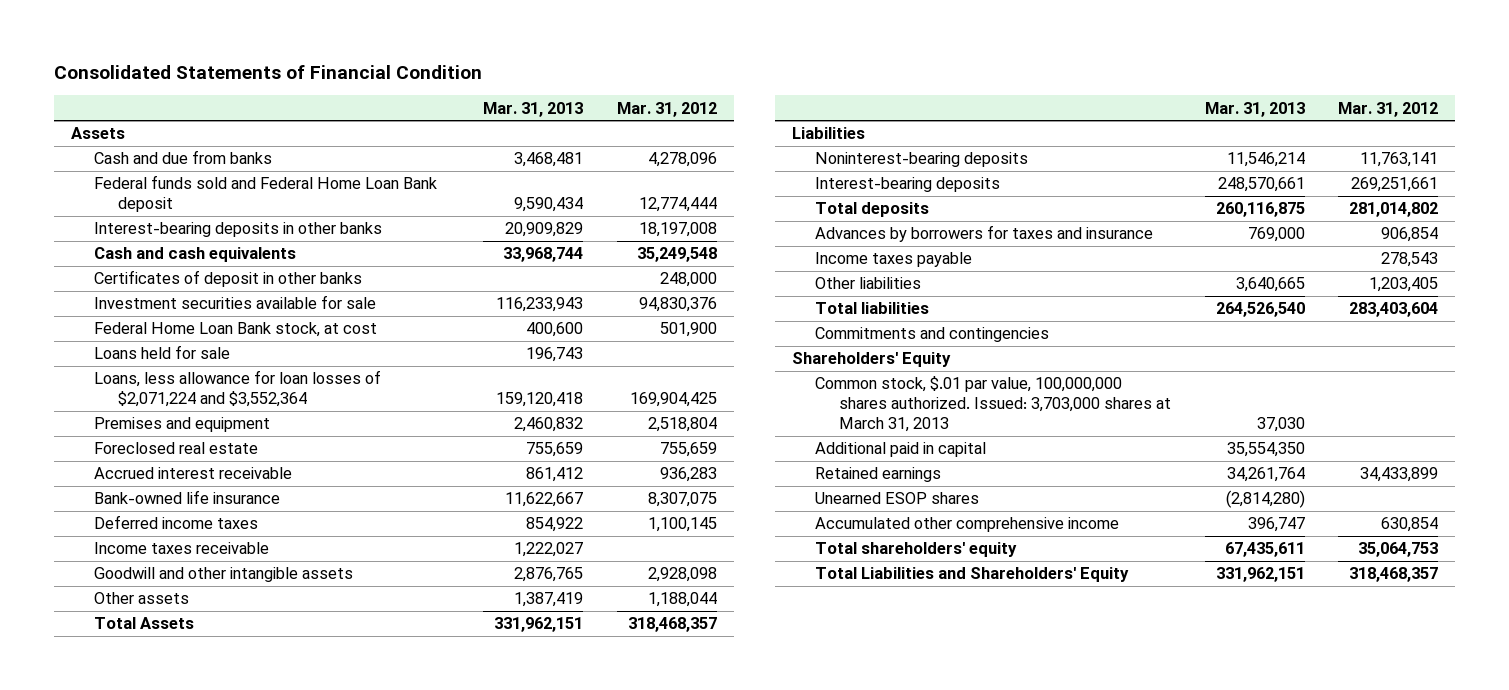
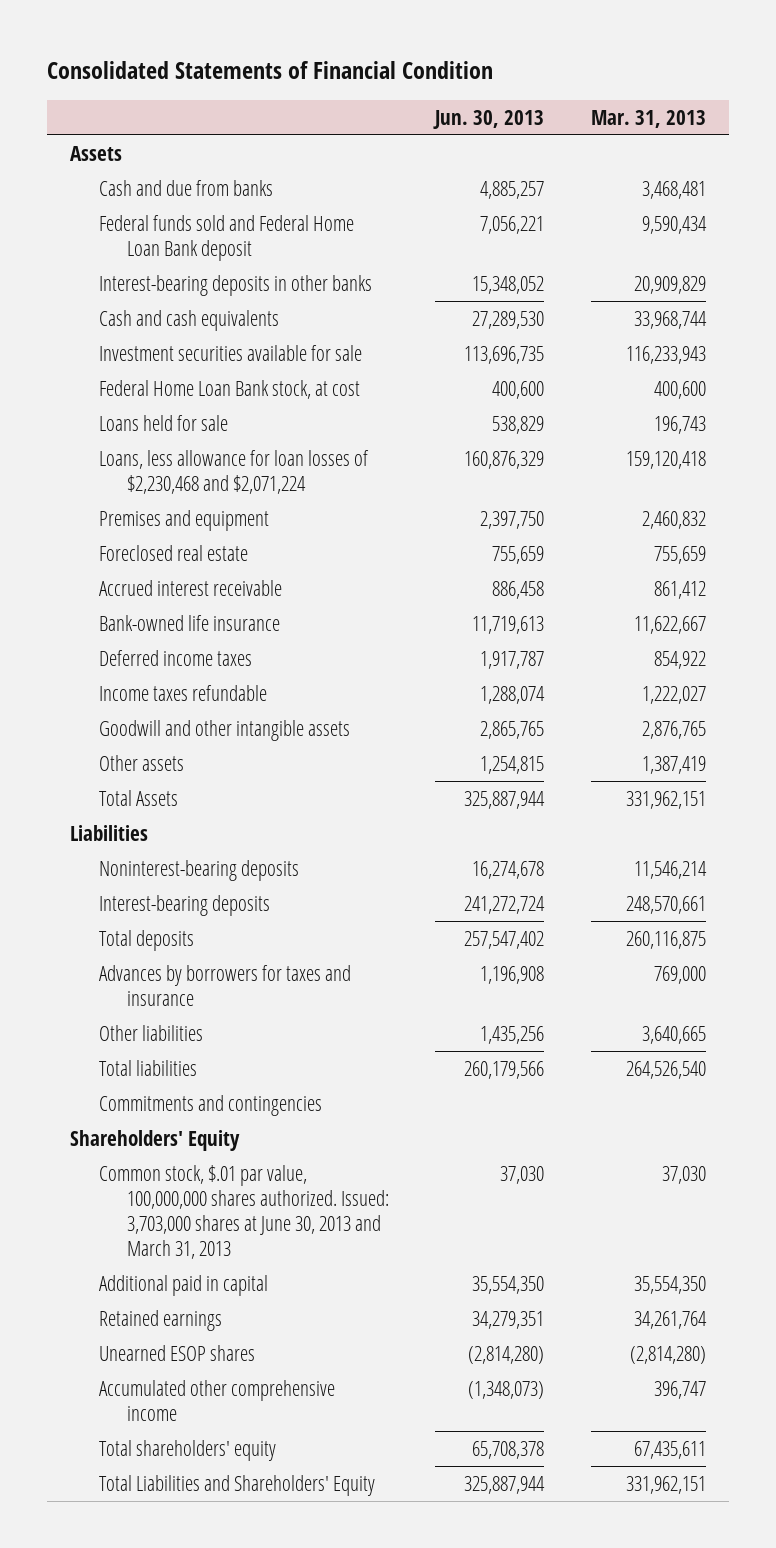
[617,101,718,117] Mar. 31, 2012 -> none
none -> [433,109,545,129] Jun. 30, 2013
[94,270,363,288] Certificates of deposit in other banks -> none
[94,370,382,408] Loans, less allowance for loan losses of $2,071,224 and $3,552,364 -> [98,449,369,494] Loans, less allowance for loan losses of $2,230,468 and $2,071,224
[94,542,270,555] Income taxes receivable -> [98,684,267,701] Income taxes refundable
[815,252,973,268] Income taxes payable -> none
[815,376,1171,433] Common stock, $.01 par value, 100,000,000 shares authorized. Issued: 3,703,000 shares at March 31, 2013 -> [98,1164,389,1259] Common stock, $.01 par value, 100,000,000 shares authorized. Issued: 3,703,000 shares at June 30, 2013 and March 31, 2013

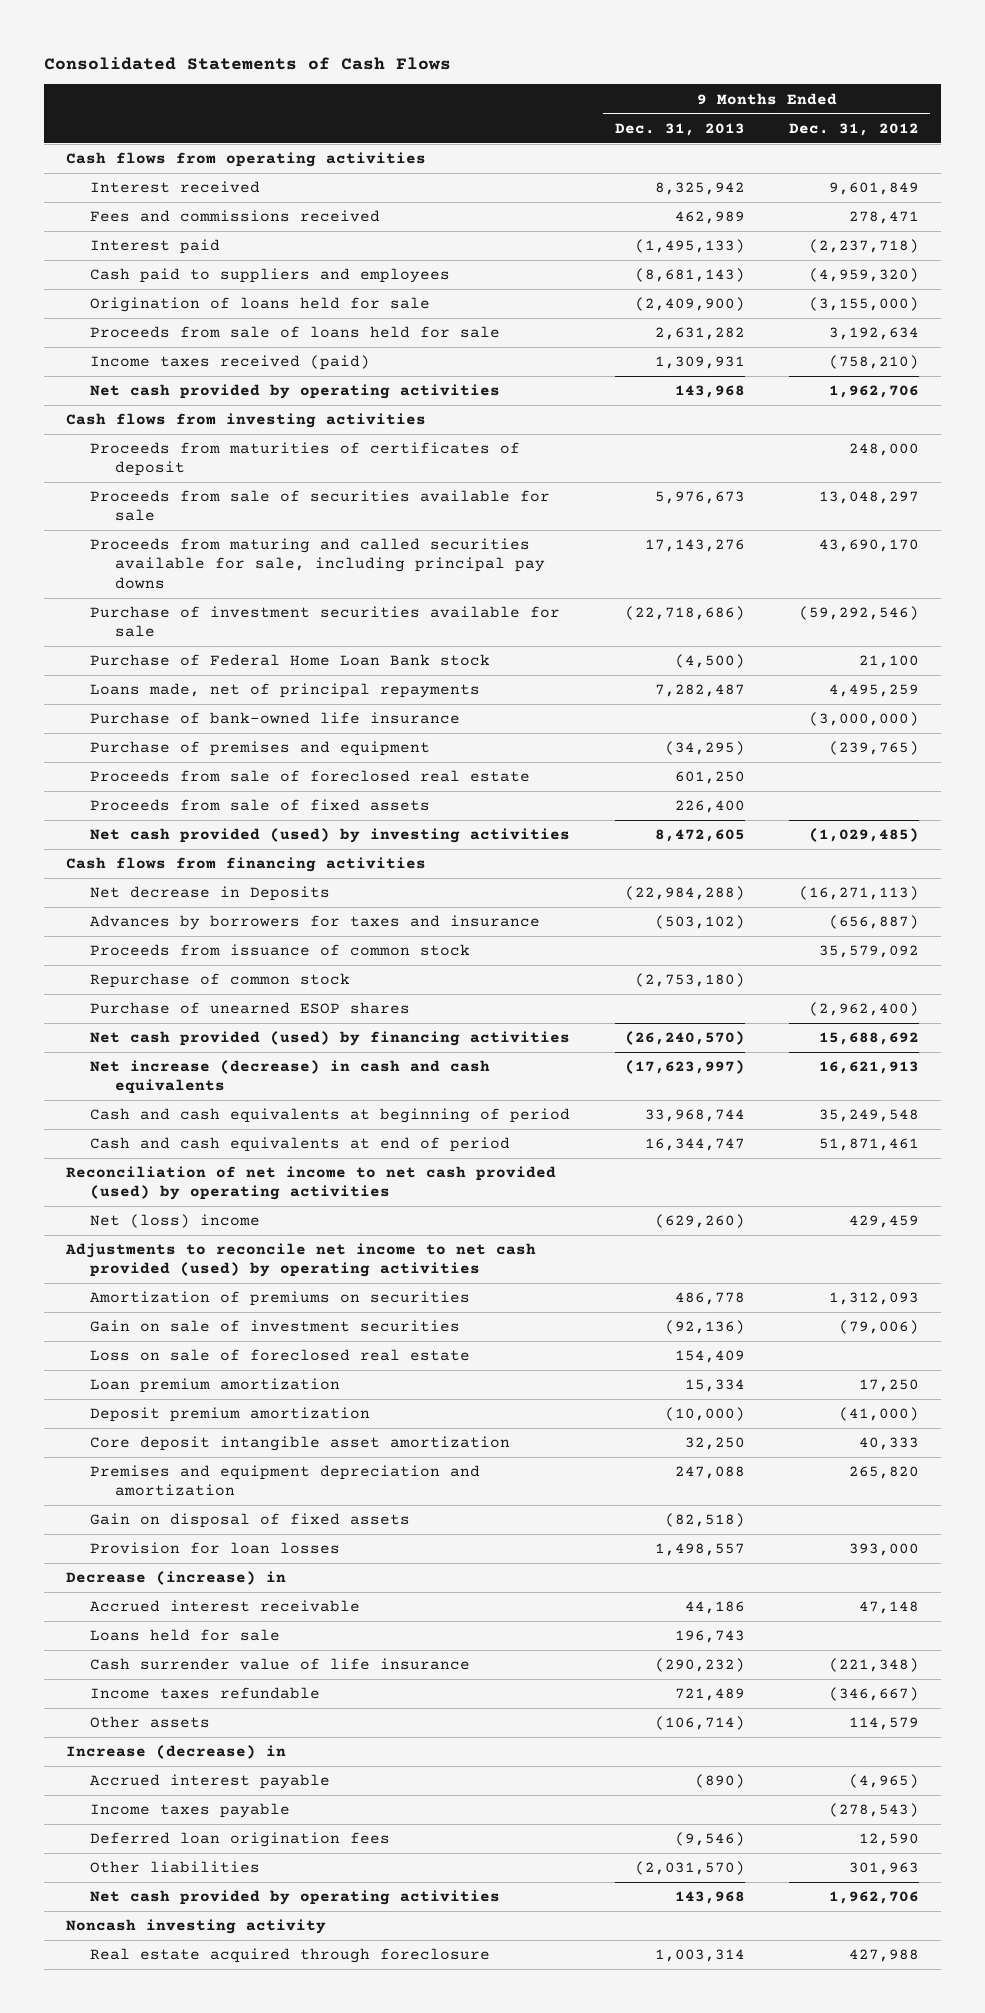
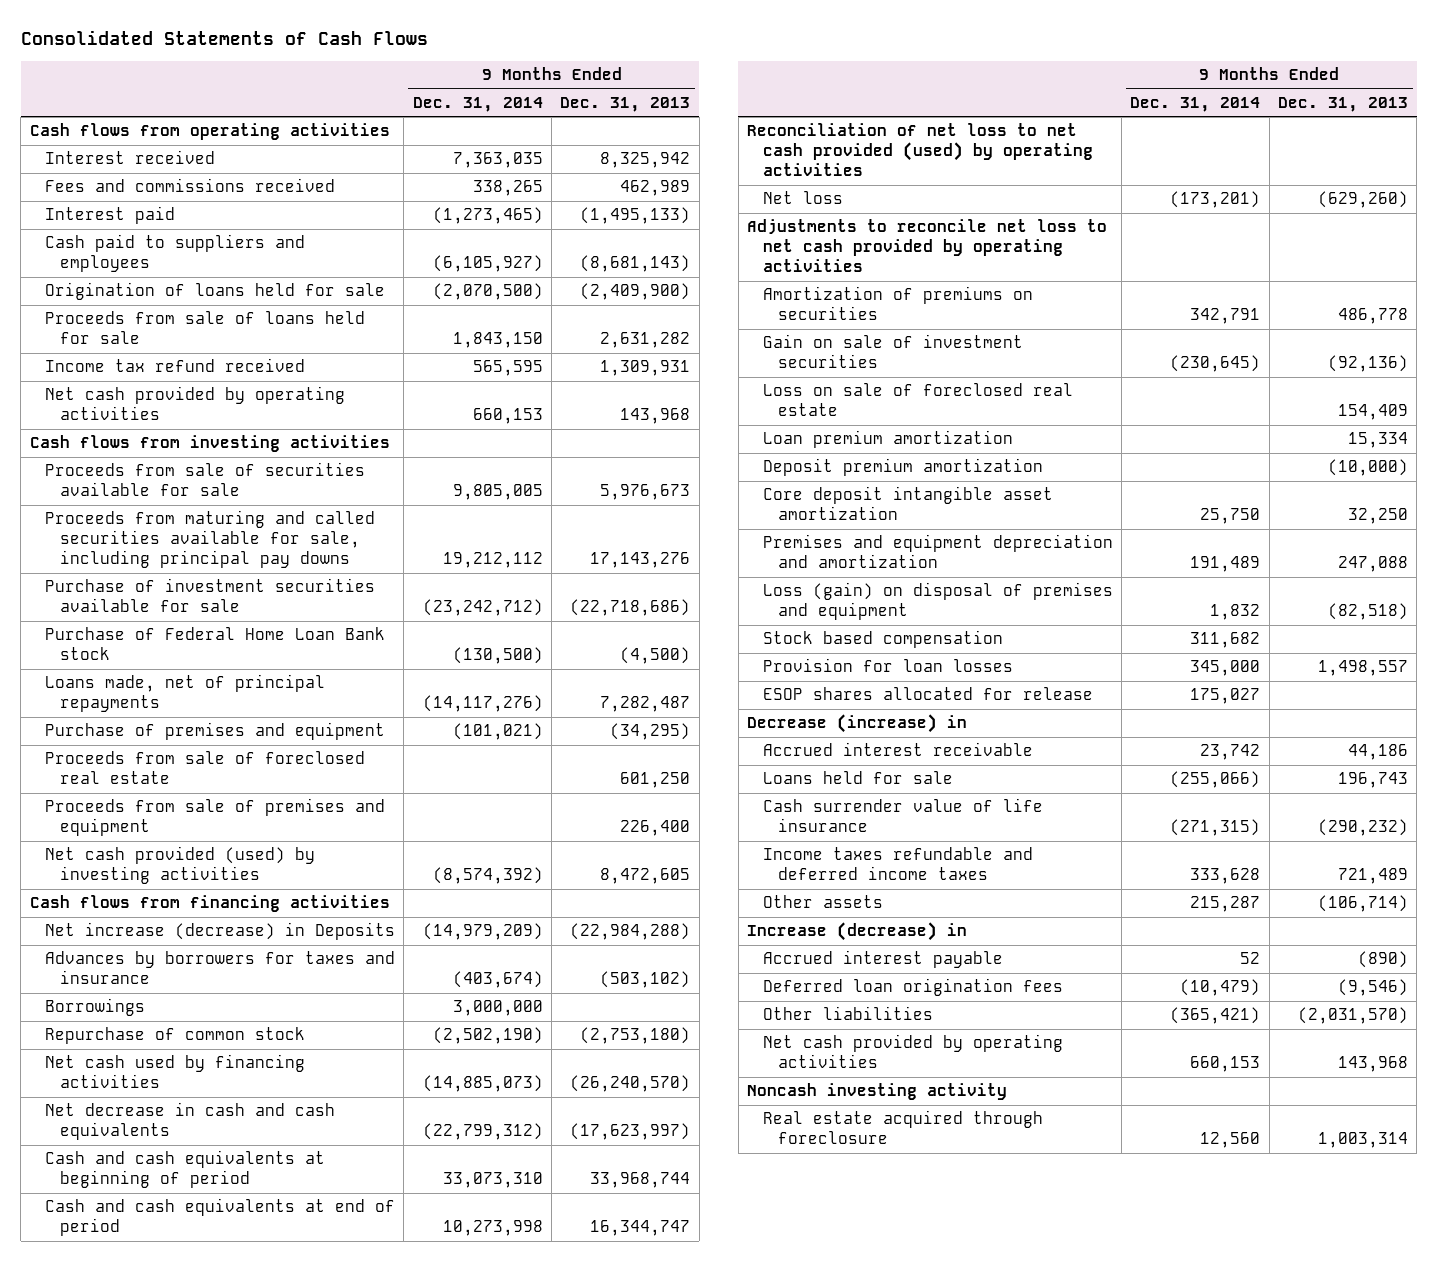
[788,122,919,136] Dec. 31, 2012 -> none
none -> [412,96,543,112] Dec. 31, 2014
[90,355,371,371] Income taxes received (paid) -> [45,358,306,373] Income tax refund received
[90,442,521,477] Proceeds from maturities of certificates of deposit -> none
[90,712,461,725] Purchase of bank-owned life insurance -> none
[90,799,431,812] Proceeds from sale of fixed assets -> [45,798,386,837] Proceeds from sale of premises and equipment
[90,886,331,902] Net decrease in Deposits -> [45,922,396,941] Net increase (decrease) in Deposits
[90,944,471,957] Proceeds from issuance of common stock -> none
none -> [45,998,146,1017] Borrowings
[90,1002,411,1015] Purchase of unearned ESOP shares -> none
[90,1031,571,1047] Net cash provided (used) by financing activities -> [45,1054,306,1089] Net cash used by financing activities
[90,1060,491,1095] Net increase (decrease) in cash and cash equivalents -> [45,1102,336,1141] Net decrease in cash and cash equivalents
[66,1166,557,1201] Reconciliation of net income to net cash provided (used) by operating activities -> [747,123,1093,177] Reconciliation of net loss to net cash provided (used) by operating activities
[90,1214,261,1229] Net (loss) income -> [762,191,843,205] Net loss
[65,1243,537,1278] Adjustments to reconcile net income to net cash provided (used) by operating activities -> [747,219,1108,273] Adjustments to reconcile net loss to net cash provided by operating activities
[90,1513,411,1529] Gain on disposal of fixed assets -> [762,582,1113,621] Loss (gain) on disposal of premises and equipment
none -> [762,630,1003,649] Stock based compensation
none -> [762,687,1093,701] ESOP shares allocated for release
[90,1687,321,1700] Income taxes refundable -> [762,847,1033,881] Income taxes refundable and deferred income taxes
[90,1803,291,1819] Income taxes payable -> none

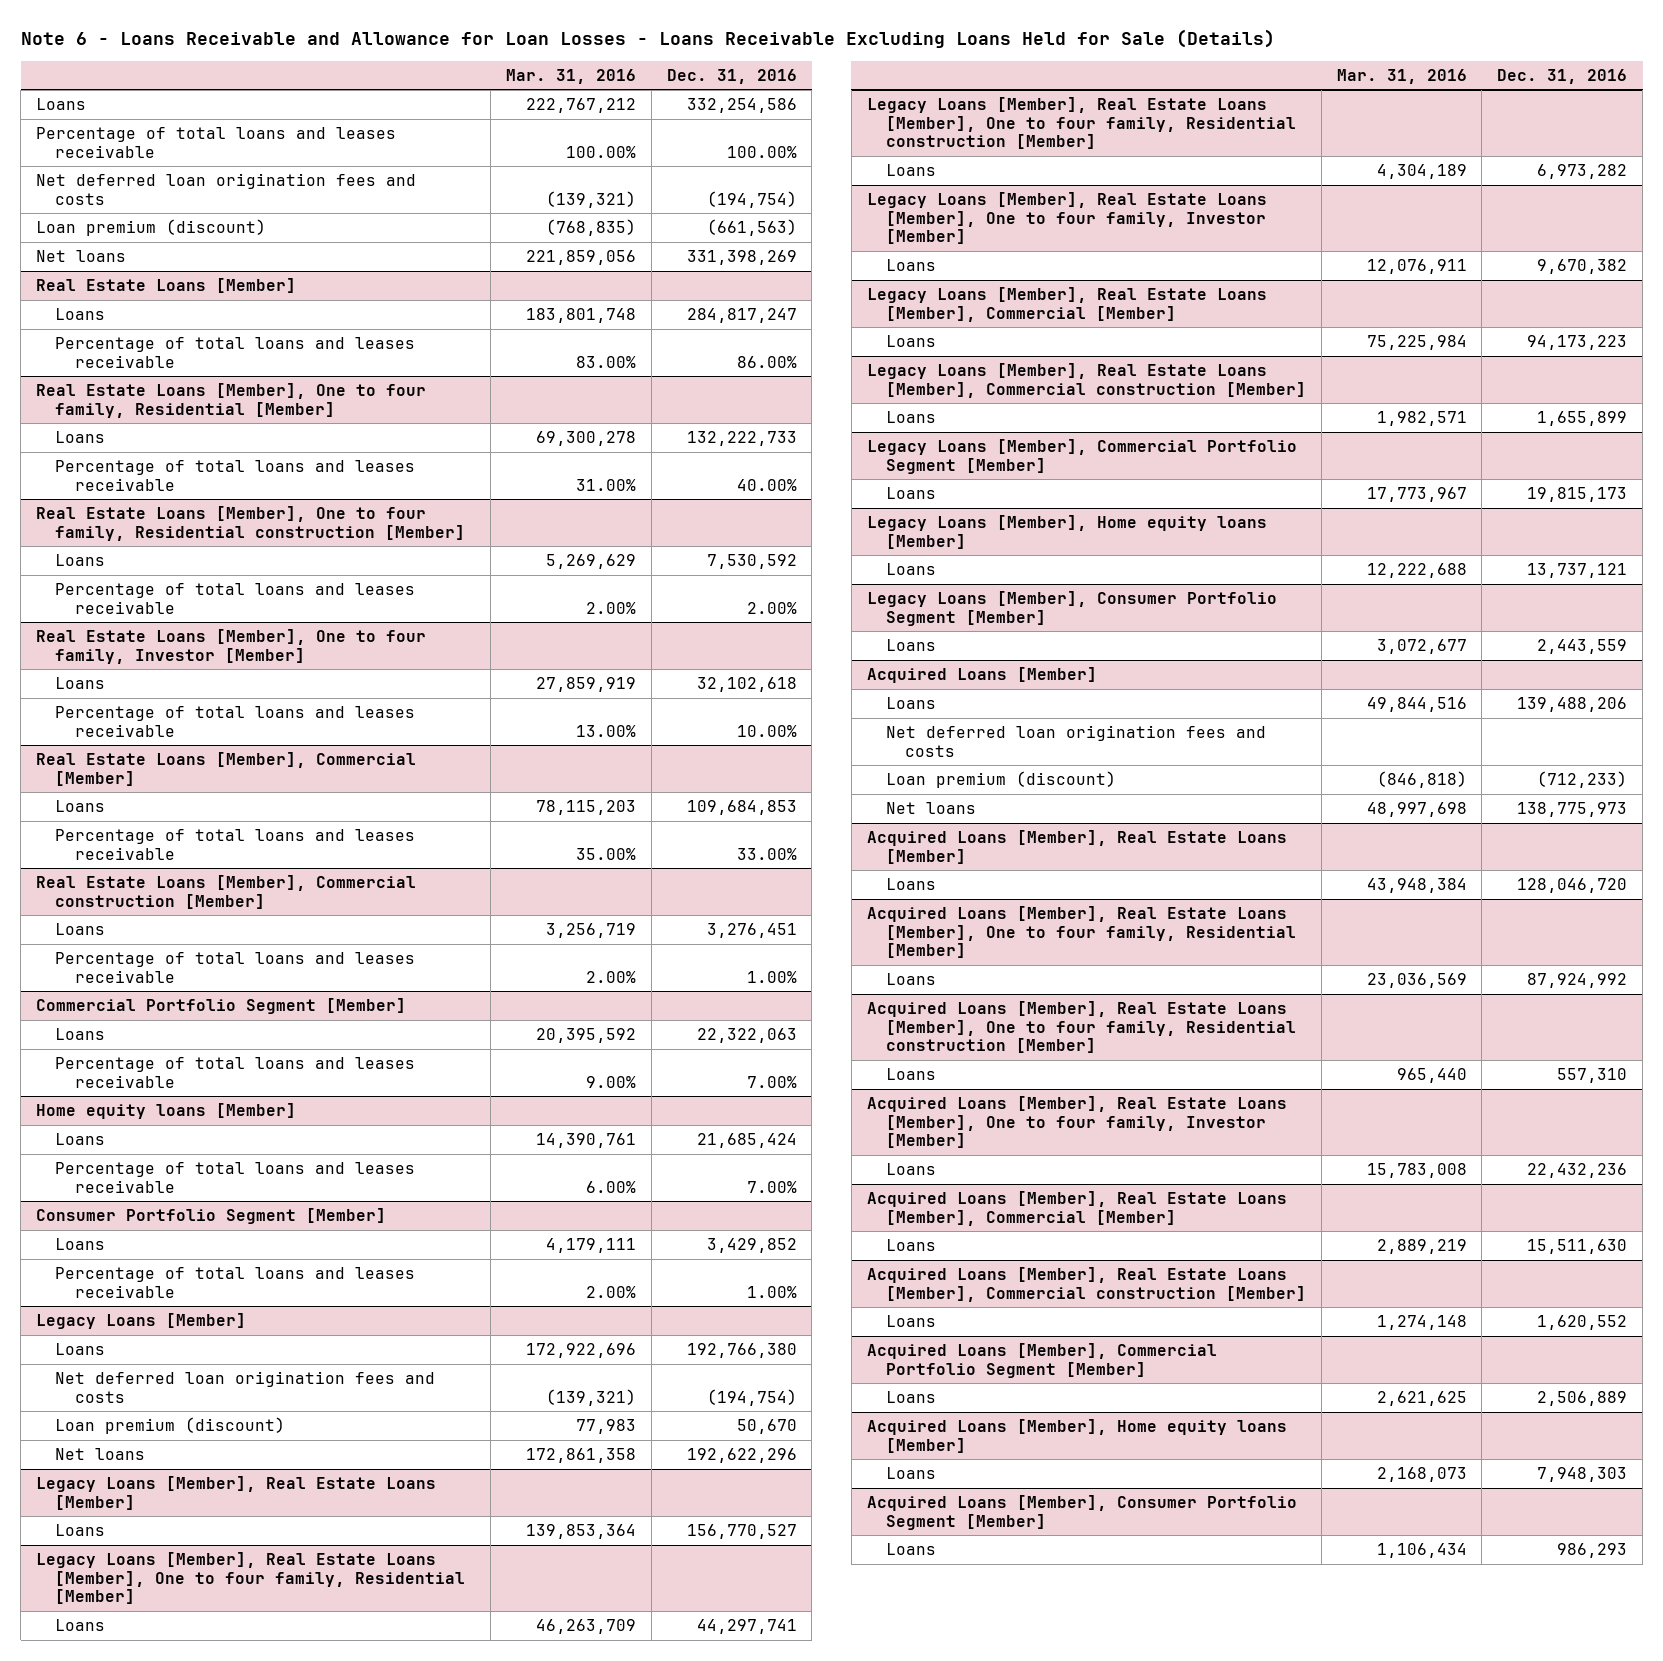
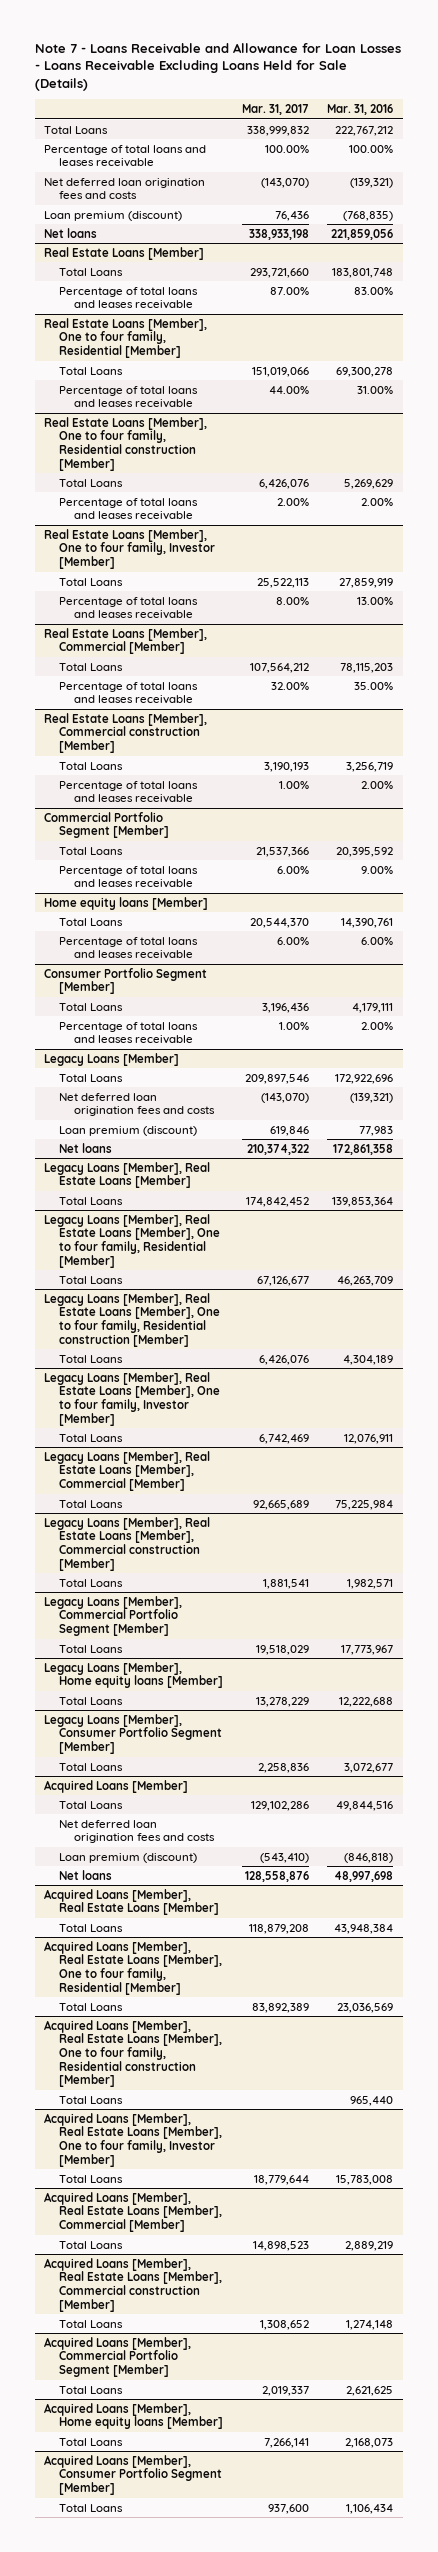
[20,28,1275,48] Note 6 - Loans Receivable and Allowance for Loan Losses - Loans Receivable Excluding Loans Held for Sale (Details) -> [34,42,401,91] Note 7 - Loans Receivable and Allowance for Loan Losses - Loans Receivable Excluding Loans Held for Sale (Details)
[666,68,797,84] Dec. 31, 2016 -> none
none -> [241,104,309,116] Mar. 31, 2017
[35,98,86,111] Loans -> [44,125,109,134] Total Loans
[55,308,106,321] Loans -> [59,267,124,276] Total Loans
[55,431,106,444] Loans -> [59,366,124,375] Total Loans
[55,554,106,567] Loans -> [59,478,124,487] Total Loans
[55,677,106,690] Loans -> [59,577,124,586] Total Loans
[55,800,106,813] Loans -> [59,662,124,671] Total Loans
[55,923,106,936] Loans -> [59,761,124,770] Total Loans
[55,1028,106,1041] Loans -> [59,846,124,855] Total Loans
[55,1133,106,1146] Loans -> [59,917,124,926] Total Loans
[55,1238,106,1251] Loans -> [59,1002,124,1011] Total Loans
[55,1343,106,1356] Loans -> [59,1073,124,1082] Total Loans
[55,1524,106,1537] Loans -> [59,1196,124,1205] Total Loans
[55,1619,106,1632] Loans -> [59,1275,124,1284] Total Loans
[886,164,937,177] Loans -> [59,1354,124,1363] Total Loans
[886,259,937,272] Loans -> [59,1433,124,1442] Total Loans
[886,335,937,348] Loans -> [59,1499,124,1508] Total Loans
[886,411,937,424] Loans -> [59,1578,124,1587] Total Loans
[886,487,937,500] Loans -> [59,1644,124,1653] Total Loans
[886,563,937,576] Loans -> [59,1696,124,1705] Total Loans
[886,639,937,652] Loans -> [59,1762,124,1771] Total Loans
[886,697,937,710] Loans -> [59,1800,124,1809] Total Loans
[886,878,937,891] Loans -> [59,1923,124,1932] Total Loans
[886,973,937,986] Loans -> [59,2002,124,2011] Total Loans
[886,1068,937,1081] Loans -> [59,2095,124,2104] Total Loans
[886,1163,937,1176] Loans -> [59,2174,124,2183] Total Loans
[886,1239,937,1252] Loans -> [59,2240,124,2249] Total Loans
[886,1315,937,1328] Loans -> [59,2319,124,2328] Total Loans
[886,1391,937,1404] Loans -> [59,2385,124,2394] Total Loans
[886,1467,937,1480] Loans -> [59,2437,124,2446] Total Loans
[886,1543,937,1556] Loans -> [59,2503,124,2512] Total Loans

